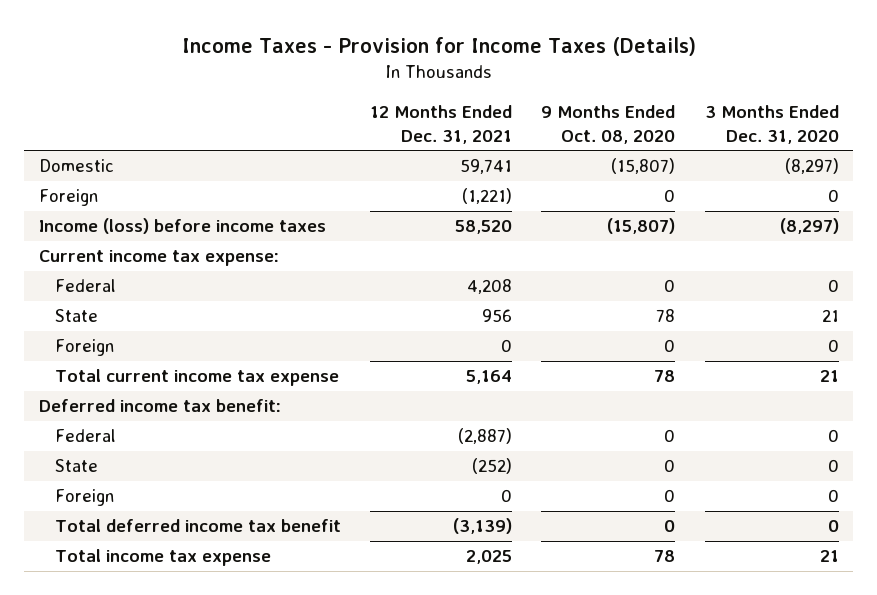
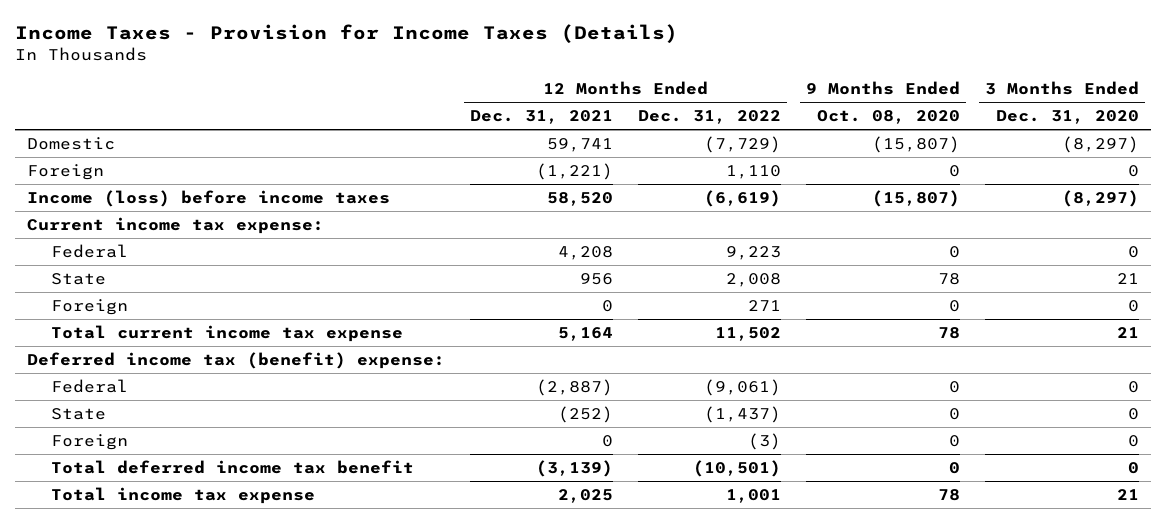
none -> [638,110,782,125] Dec. 31, 2022
[38,399,281,413] Deferred income tax benefit: -> [27,351,446,369] Deferred income tax (benefit) expense:

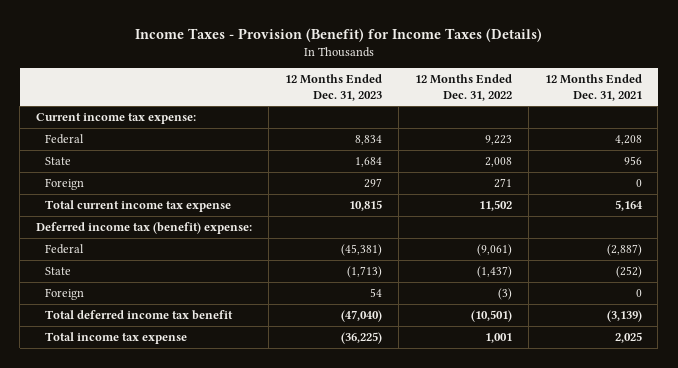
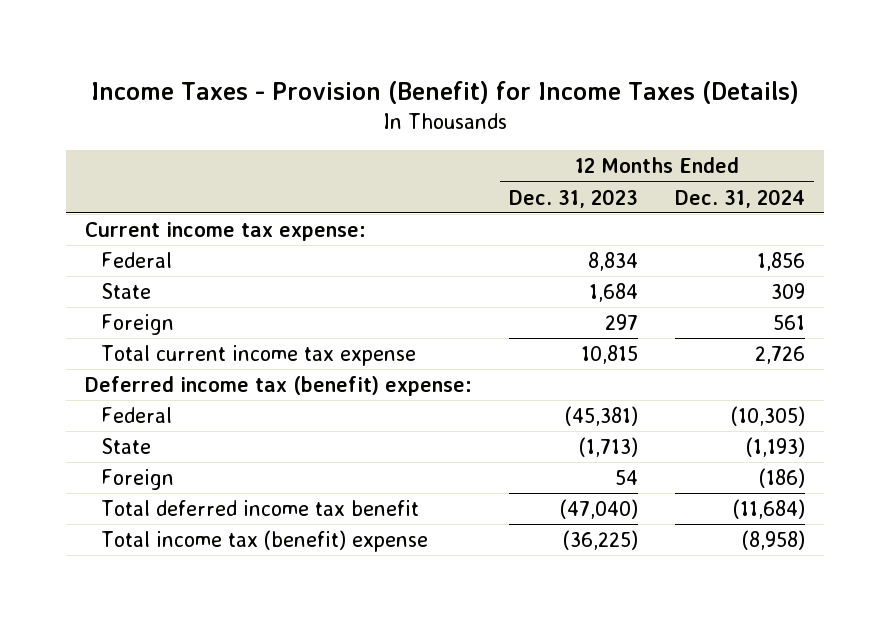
[414,74,512,101] 12 Months Ended Dec. 31, 2022 -> none
[544,74,642,101] 12 Months Ended Dec. 31, 2021 -> none
none -> [675,188,806,208] Dec. 31, 2024
[45,332,188,345] Total income tax expense -> [101,529,429,552] Total income tax (benefit) expense

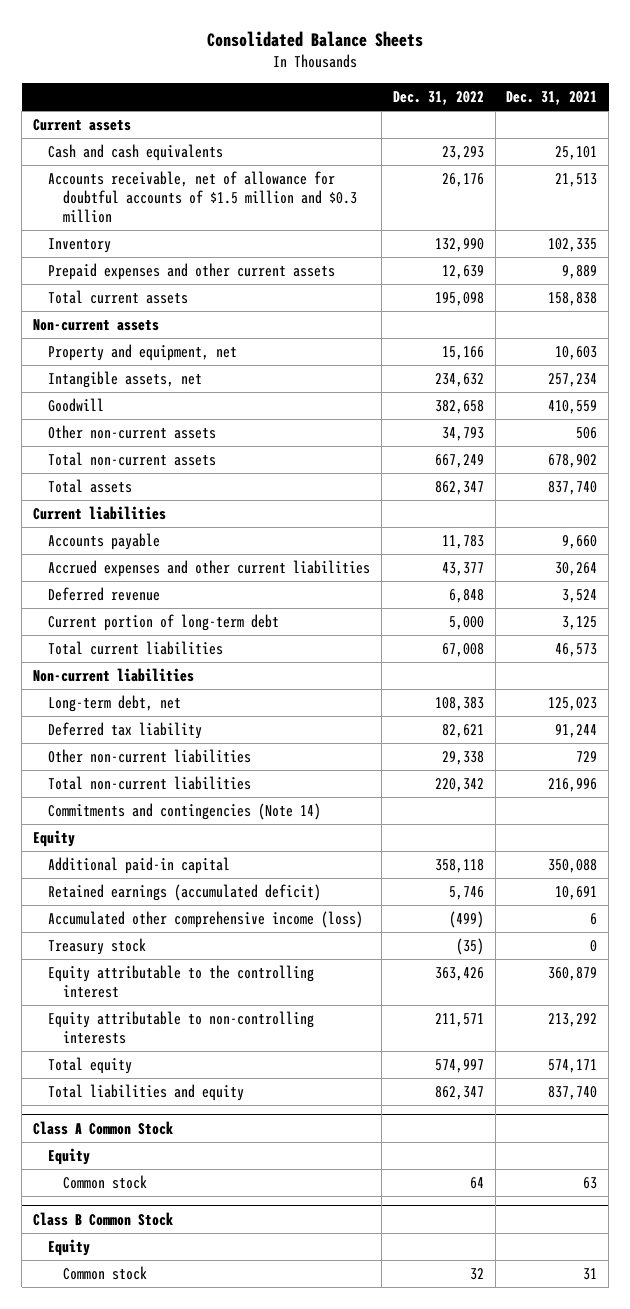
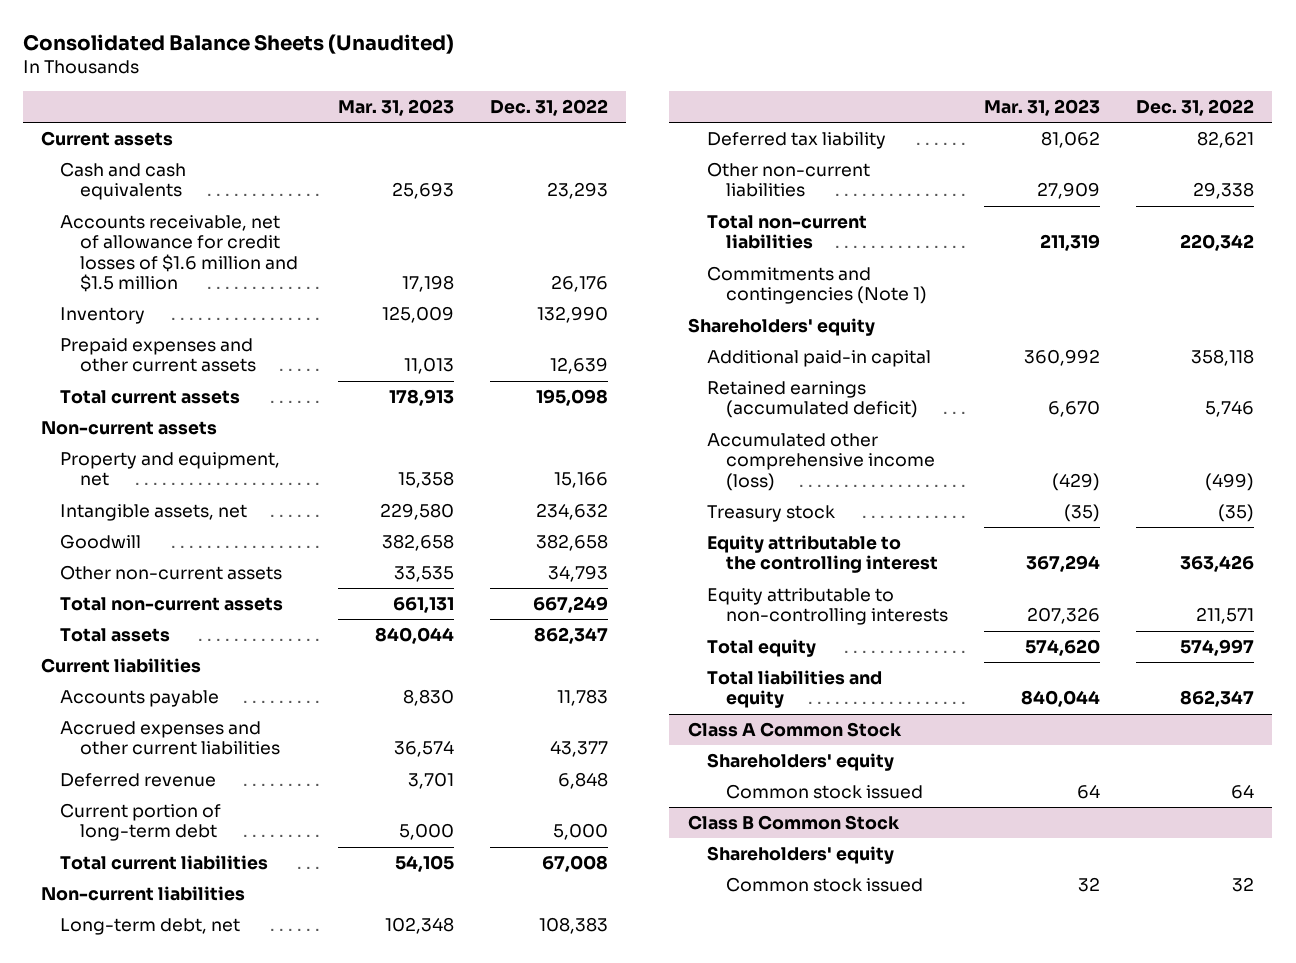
[207,31,424,48] Consolidated Balance Sheets -> [23,34,455,55] Consolidated Balance Sheets (Unaudited)
[506,90,598,105] Dec. 31, 2021 -> none
none -> [337,98,454,116] Mar. 31, 2023
[48,171,357,224] Accounts receivable, net of allowance for doubtful accounts of $1.5 million and $0.3 million -> [60,214,298,293] Accounts receivable, net of allowance for credit losses of $1.6 million and $1.5 million
[48,803,322,821] Commitments and contingencies (Note 14) -> [706,265,928,305] Commitments and contingencies (Note 1)
[33,830,76,848] Equity -> [687,317,875,336] Shareholders' equity
[48,1148,91,1166] Equity -> [706,752,894,771] Shareholders' equity
[62,1175,147,1190] Common stock -> [726,783,924,799] Common stock issued
[48,1239,91,1257] Equity -> [706,845,894,864] Shareholders' equity
[62,1266,147,1281] Common stock -> [726,876,924,892] Common stock issued

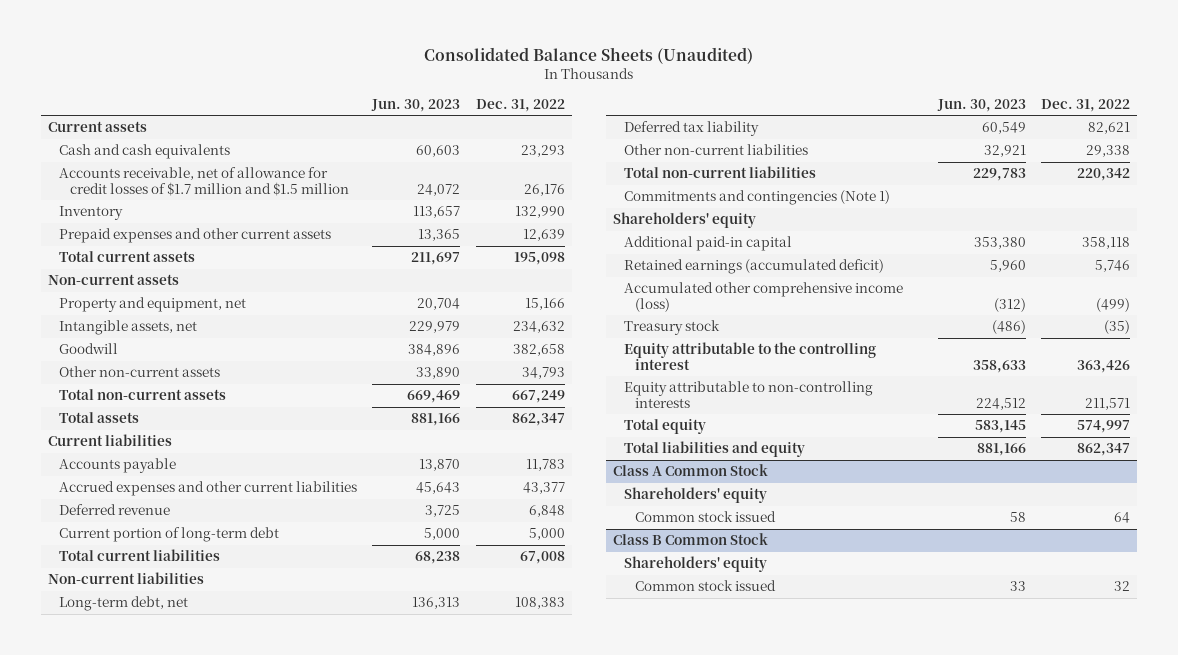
[337,98,454,116] Mar. 31, 2023 -> none
none -> [371,98,461,112] Jun. 30, 2023
[60,214,298,293] Accounts receivable, net of allowance for credit losses of $1.6 million and $1.5 million -> [59,167,350,196] Accounts receivable, net of allowance for credit losses of $1.7 million and $1.5 million

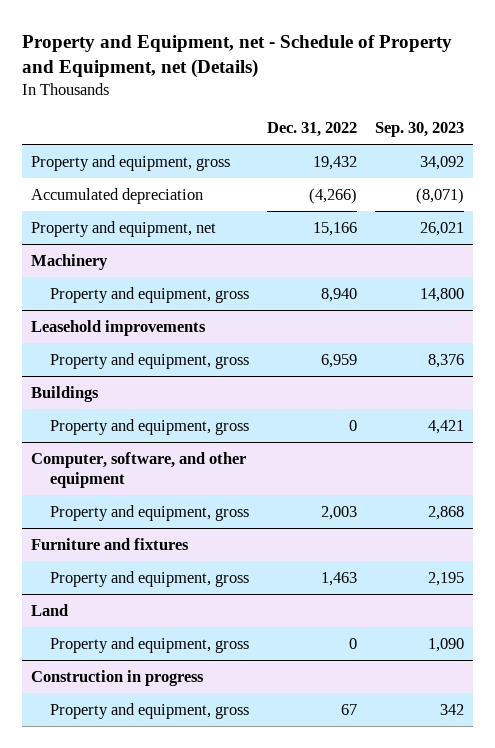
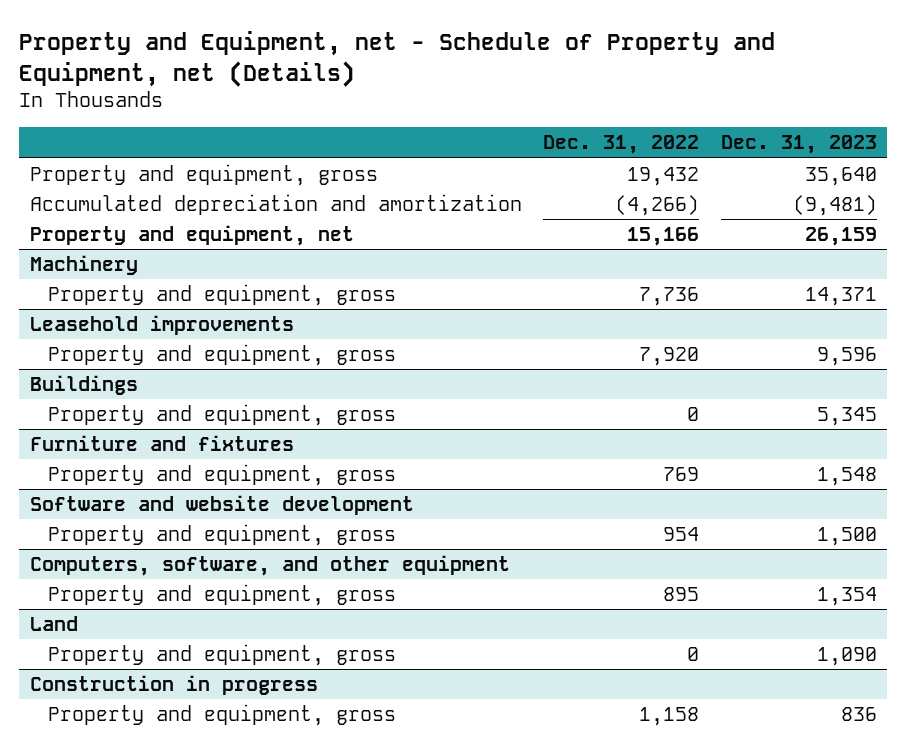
[374,122,464,138] Sep. 30, 2023 -> none
none -> [720,135,877,155] Dec. 31, 2023
[30,187,203,204] Accumulated depreciation -> [29,194,522,216] Accumulated depreciation and amortization
[321,287,358,302] 8,940 -> [639,287,700,307] 7,736
[321,353,358,368] 6,959 -> [639,347,700,367] 7,920
[30,451,246,488] Computer, software, and other equipment -> none
[50,504,250,521] Property and equipment, gross -> none
[321,571,358,586] 1,463 -> [663,467,700,482] 769
none -> [29,495,414,516] Software and website development
none -> [48,524,397,547] Property and equipment, gross
none -> [29,555,510,577] Computers, software, and other equipment
none -> [48,584,397,607] Property and equipment, gross
[341,703,358,715] 67 -> [639,707,700,727] 1,158

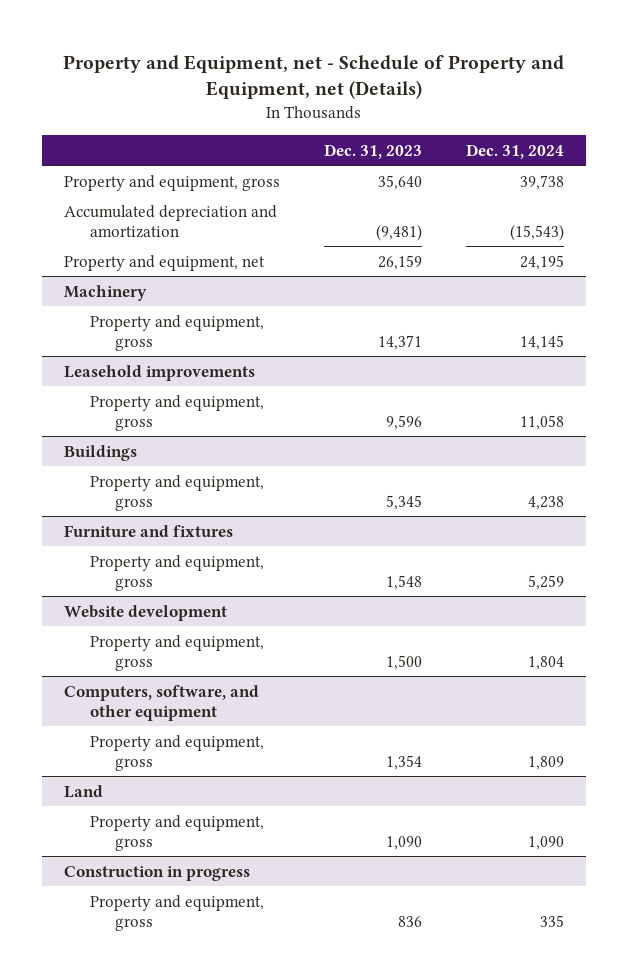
[543,135,700,155] Dec. 31, 2022 -> none
none -> [465,143,564,159] Dec. 31, 2024
[29,495,414,516] Software and website development -> [64,604,228,621] Website development

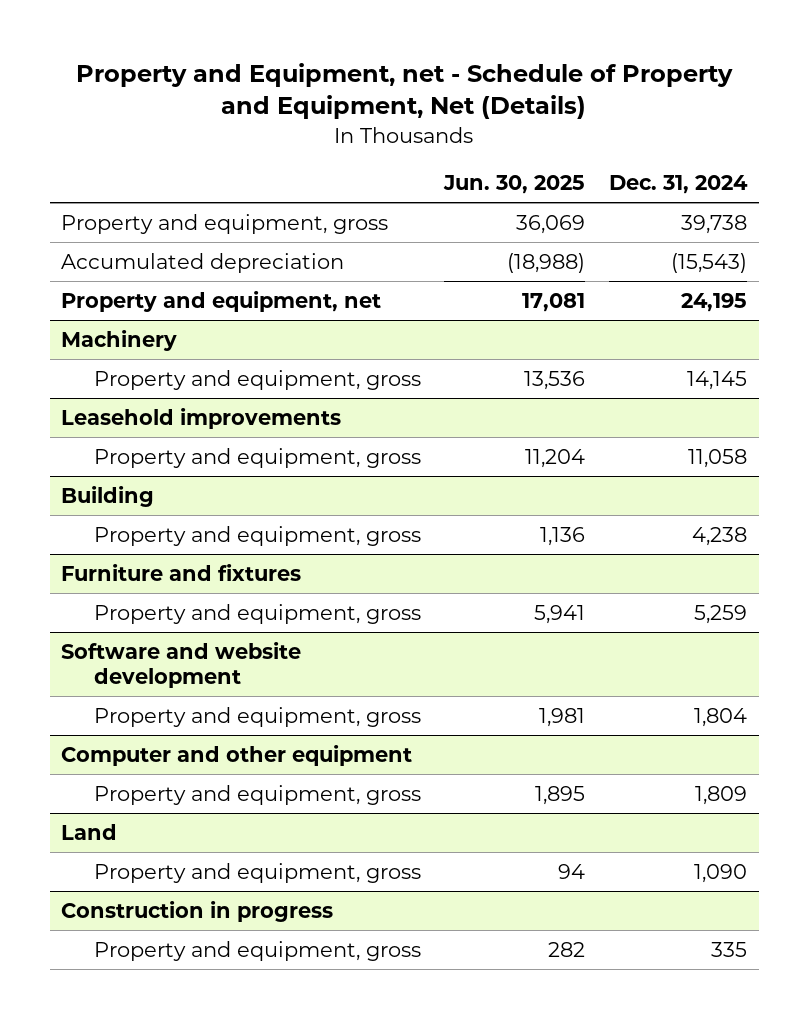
[62,54,564,99] Property and Equipment, net - Schedule of Property and Equipment, net (Details) -> [76,63,734,120] Property and Equipment, net - Schedule of Property and Equipment, Net (Details)
[323,143,422,159] Dec. 31, 2023 -> none
none -> [443,175,586,195] Jun. 30, 2025
[64,204,278,238] Accumulated depreciation and amortization -> [61,252,345,273] Accumulated depreciation
[64,444,138,461] Buildings -> [61,485,155,507] Building
[64,604,228,621] Website development -> [61,641,302,688] Software and website development
[64,684,260,721] Computers, software, and other equipment -> [61,744,413,766] Computer and other equipment

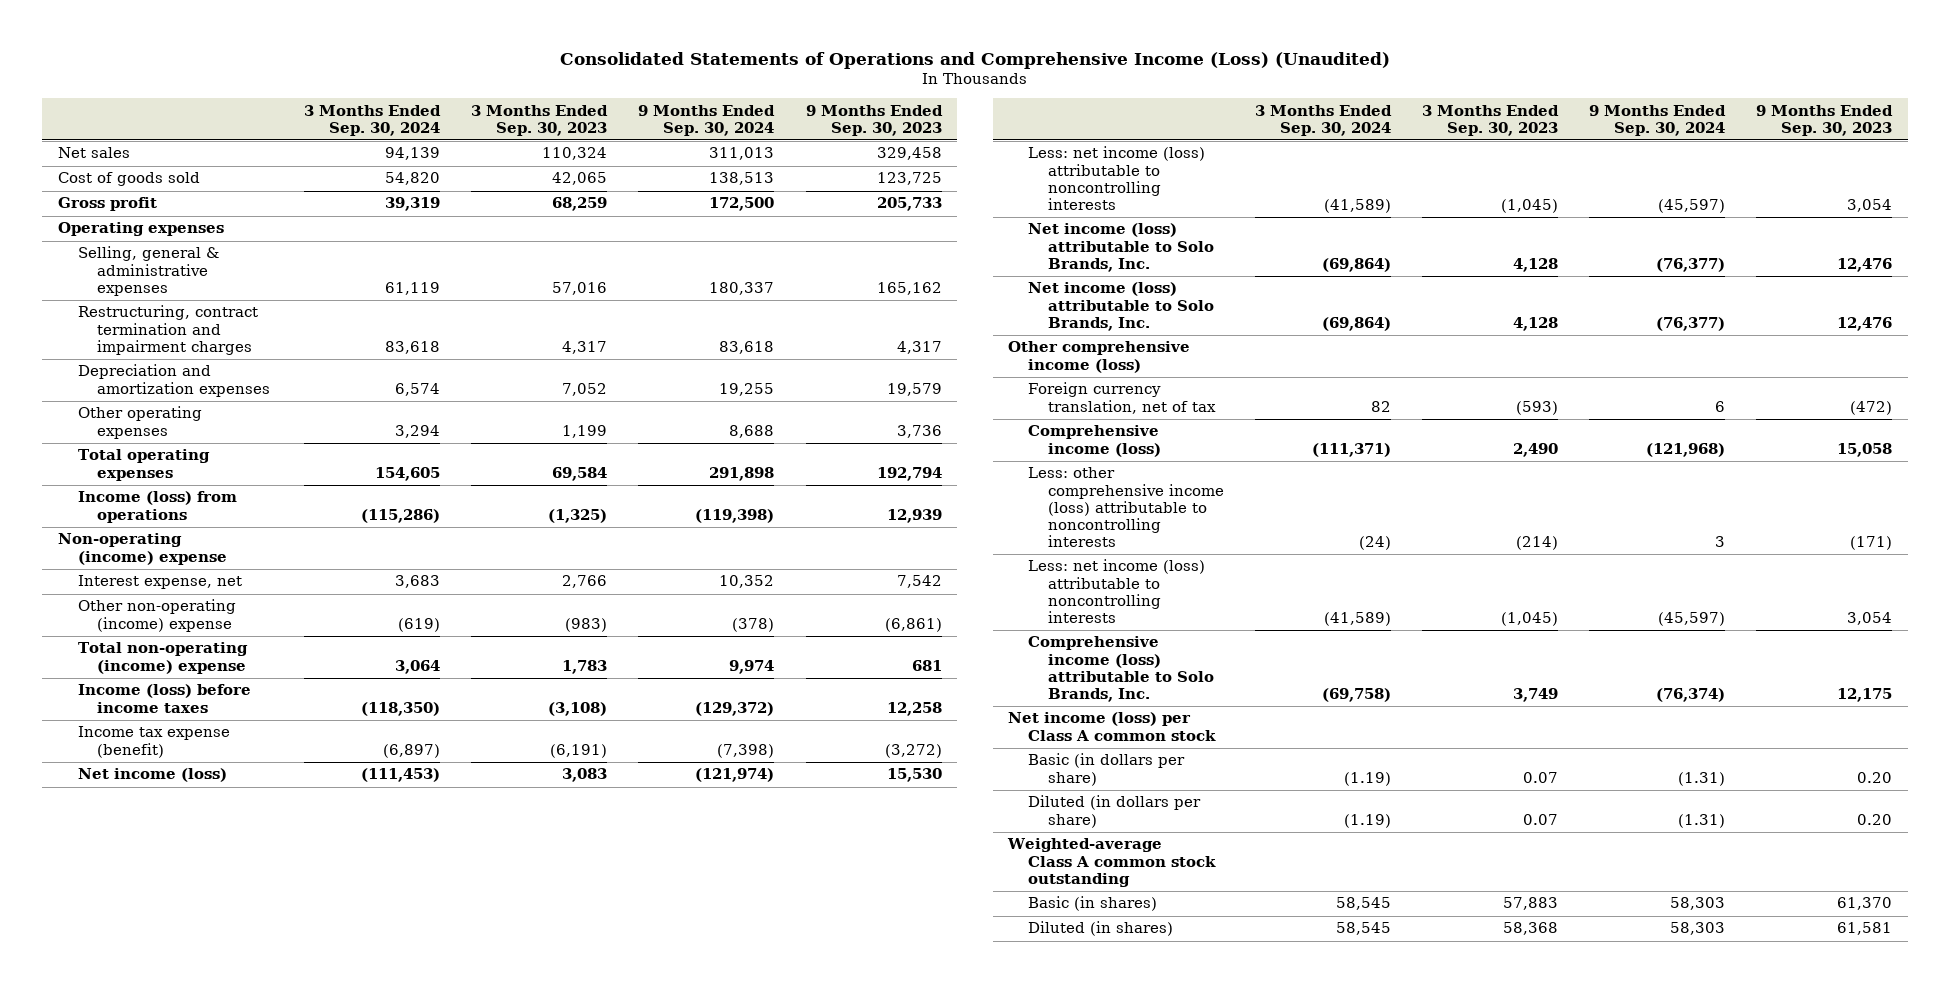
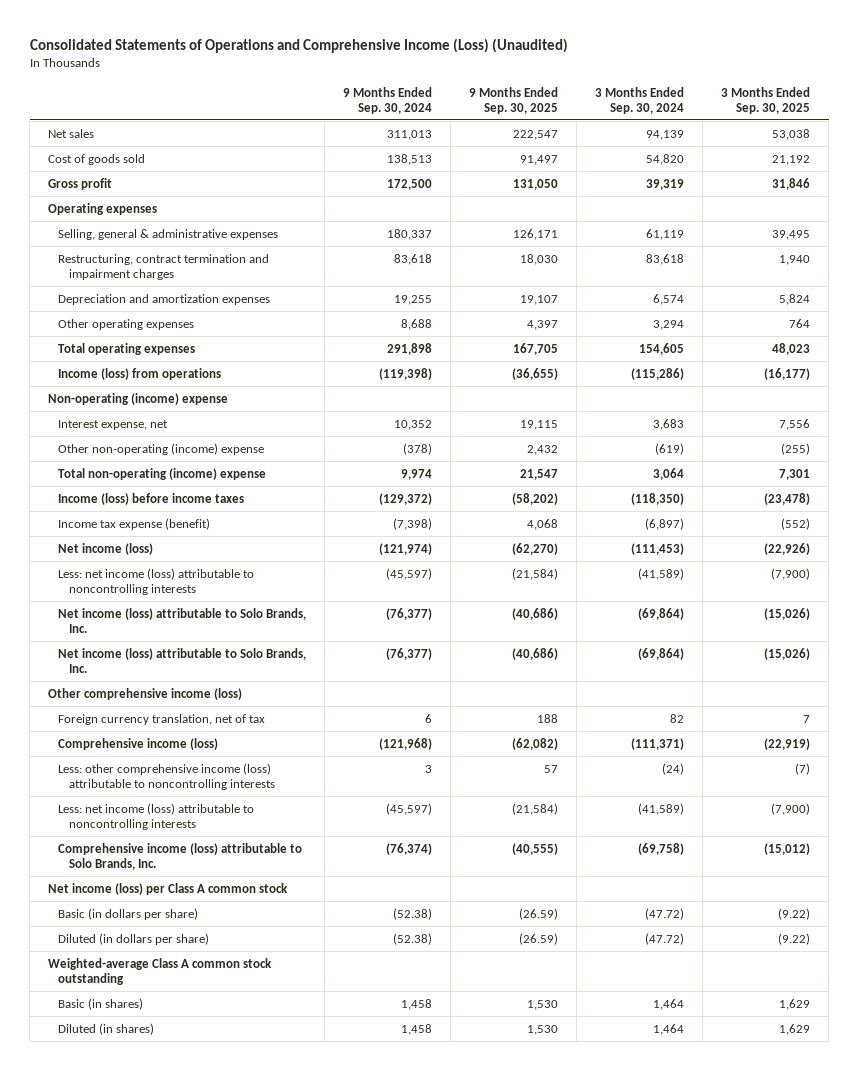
[471,104,609,136] 3 Months Ended Sep. 30, 2023 -> none
[805,104,943,136] 9 Months Ended Sep. 30, 2023 -> none
none -> [469,86,559,114] 9 Months Ended Sep. 30, 2025
none -> [721,86,811,114] 3 Months Ended Sep. 30, 2025
[1343,771,1391,786] (1.19) -> [645,907,685,920] (47.72)
[1677,771,1725,786] (1.31) -> [393,907,433,920] (52.38)
[1343,813,1391,828] (1.19) -> [645,932,685,945] (47.72)
[1677,813,1725,828] (1.31) -> [393,932,433,945] (52.38)
[1335,897,1391,911] 58,545 -> [653,998,685,1010] 1,464
[1669,897,1725,911] 58,303 -> [401,998,433,1010] 1,458
[1335,922,1391,936] 58,545 -> [653,1023,685,1035] 1,464
[1669,922,1725,936] 58,303 -> [401,1023,433,1035] 1,458

